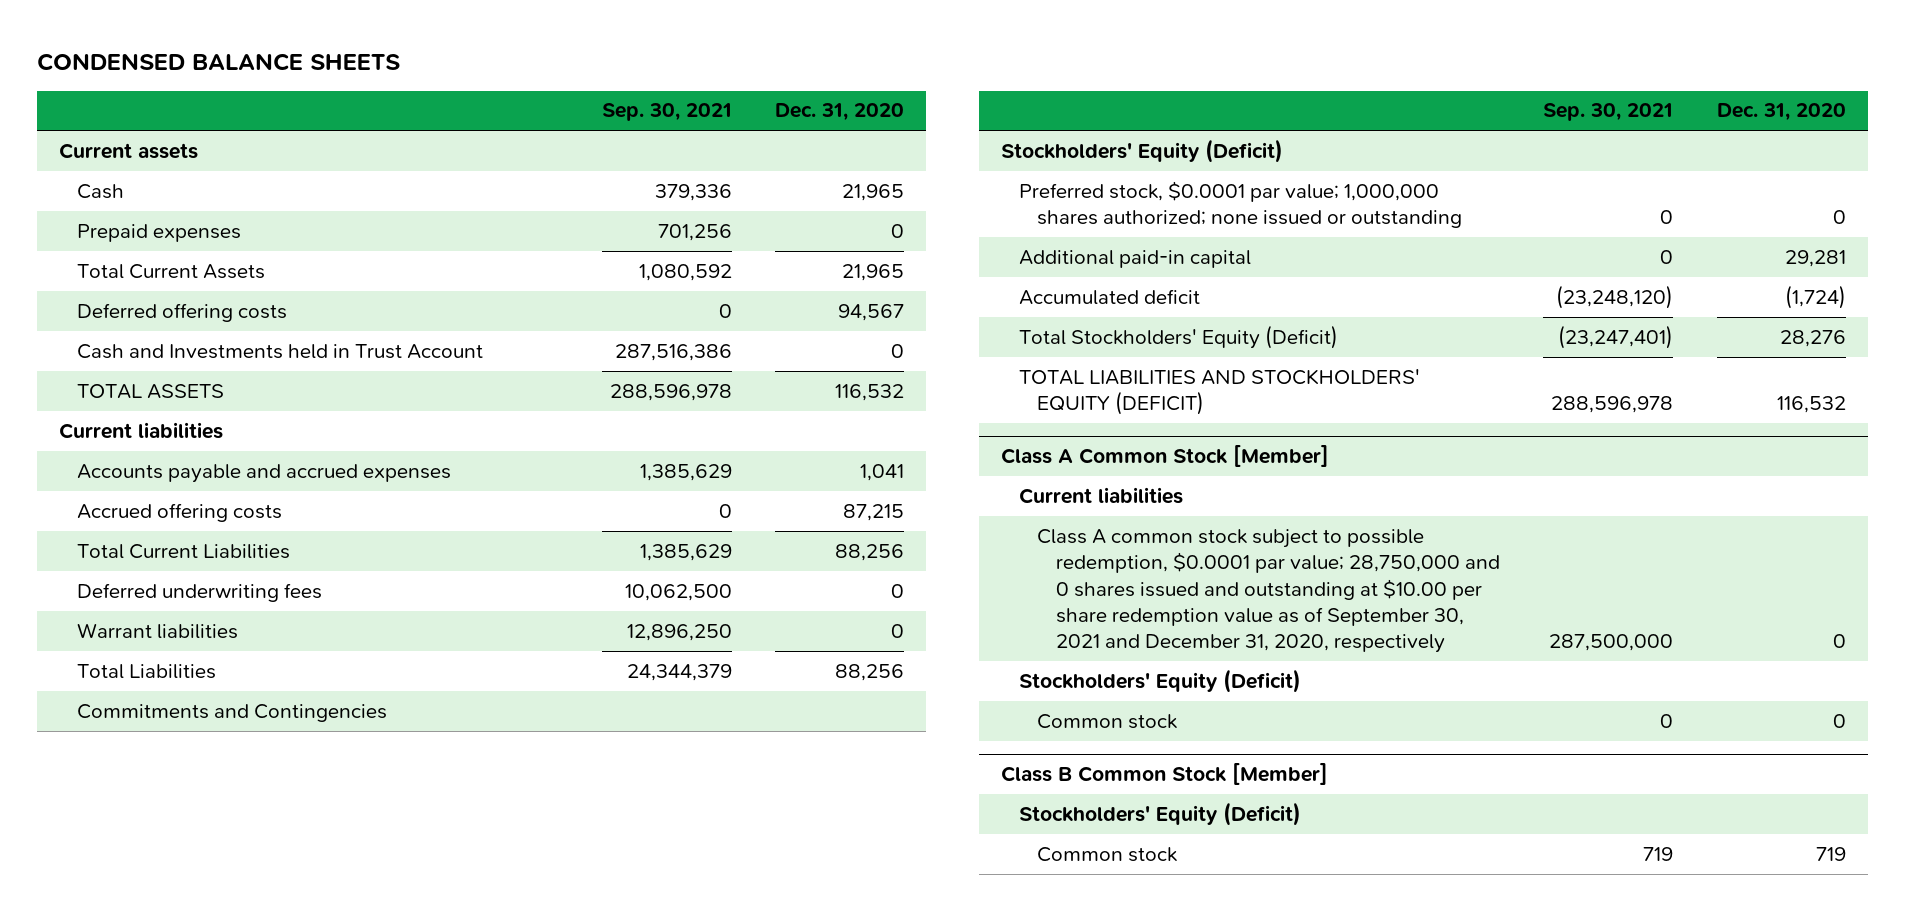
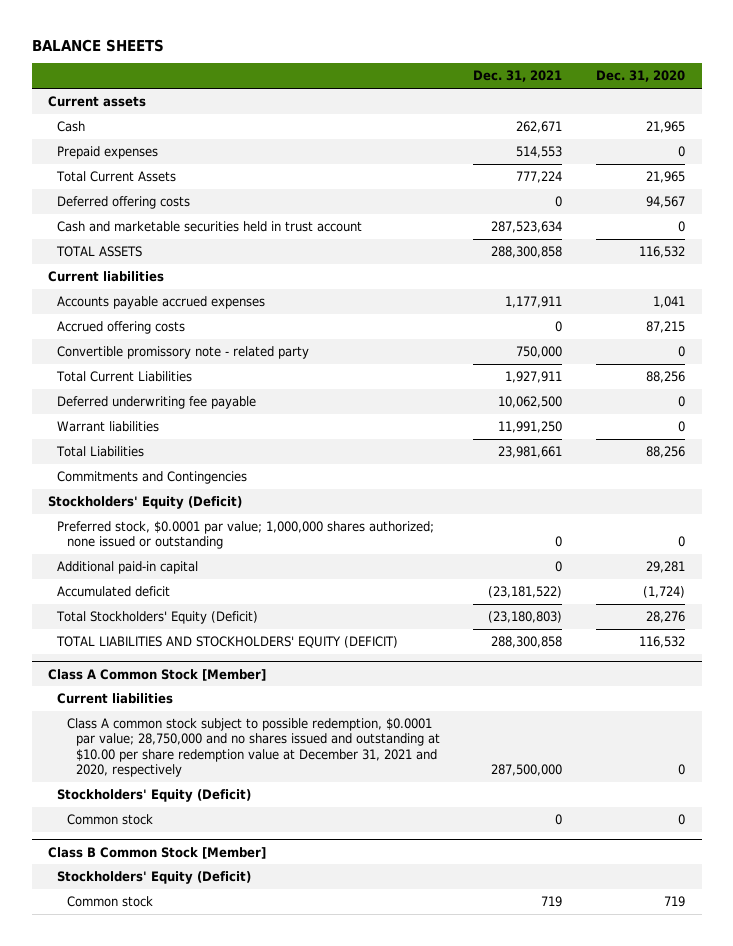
[36,52,400,71] CONDENSED BALANCE SHEETS -> [31,38,164,52] BALANCE SHEETS
[601,103,732,122] Sep. 30, 2021 -> none
none -> [473,70,563,83] Dec. 31, 2021
[77,343,484,359] Cash and Investments held in Trust Account -> [57,220,363,232] Cash and marketable securities held in trust account
[77,463,452,483] Accounts payable and accrued expenses -> [57,295,266,309] Accounts payable accrued expenses
none -> [57,345,310,359] Convertible promissory note - related party
[77,582,323,602] Deferred underwriting fees -> [57,395,257,409] Deferred underwriting fee payable
[1037,528,1500,654] Class A common stock subject to possible redemption, $0.0001 par value; 28,750,000 and 0 shares issued and outstanding at $10.00 per share redemption value as of September 30, 2021 and December 31, 2020, respectively -> [66,717,440,778] Class A common stock subject to possible redemption, $0.0001 par value; 28,750,000 and no shares issued and outstanding at $10.00 per share redemption value at December 31, 2021 and 2020, respectively

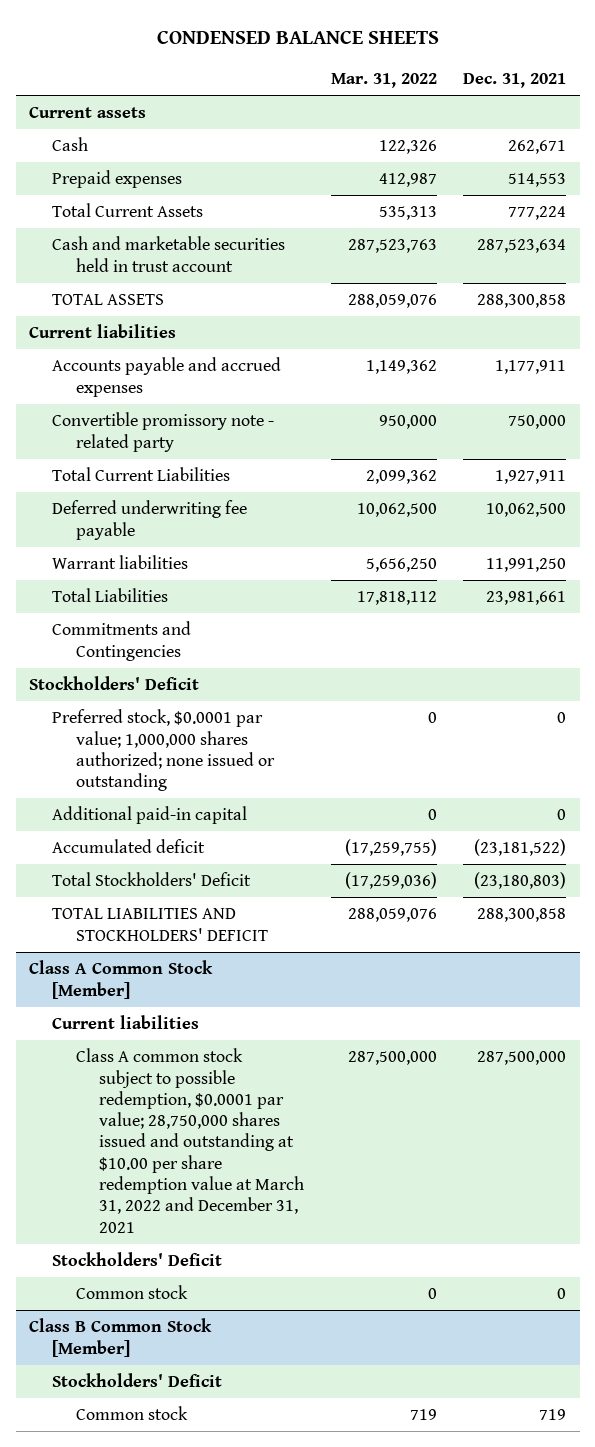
[31,38,164,52] BALANCE SHEETS -> [156,30,439,44] CONDENSED BALANCE SHEETS
[595,70,685,83] Dec. 31, 2020 -> none
none -> [330,72,437,88] Mar. 31, 2022
[57,195,191,209] Deferred offering costs -> none
[57,320,186,334] Accrued offering costs -> none
[57,295,266,309] Accounts payable accrued expenses -> [52,357,282,397] Accounts payable and accrued expenses
[48,495,243,509] Stockholders' Equity (Deficit) -> [29,676,200,691] Stockholders' Deficit
[56,610,259,624] Total Stockholders' Equity (Deficit) -> [52,872,252,887] Total Stockholders' Deficit
[56,635,399,648] TOTAL LIABILITIES AND STOCKHOLDERS' EQUITY (DEFICIT) -> [52,908,268,941] TOTAL LIABILITIES AND STOCKHOLDERS' DEFICIT
[66,717,440,778] Class A common stock subject to possible redemption, $0.0001 par value; 28,750,000 and no shares issued and outstanding at $10.00 per share redemption value at December 31, 2021 and 2020, respectively -> [75,1048,304,1233] Class A common stock subject to possible redemption, $0.0001 par value; 28,750,000 shares issued and outstanding at $10.00 per share redemption value at March 31, 2022 and December 31, 2021
[57,788,252,802] Stockholders' Equity (Deficit) -> [52,1252,223,1267] Stockholders' Deficit
[57,870,252,884] Stockholders' Equity (Deficit) -> [52,1373,223,1388] Stockholders' Deficit

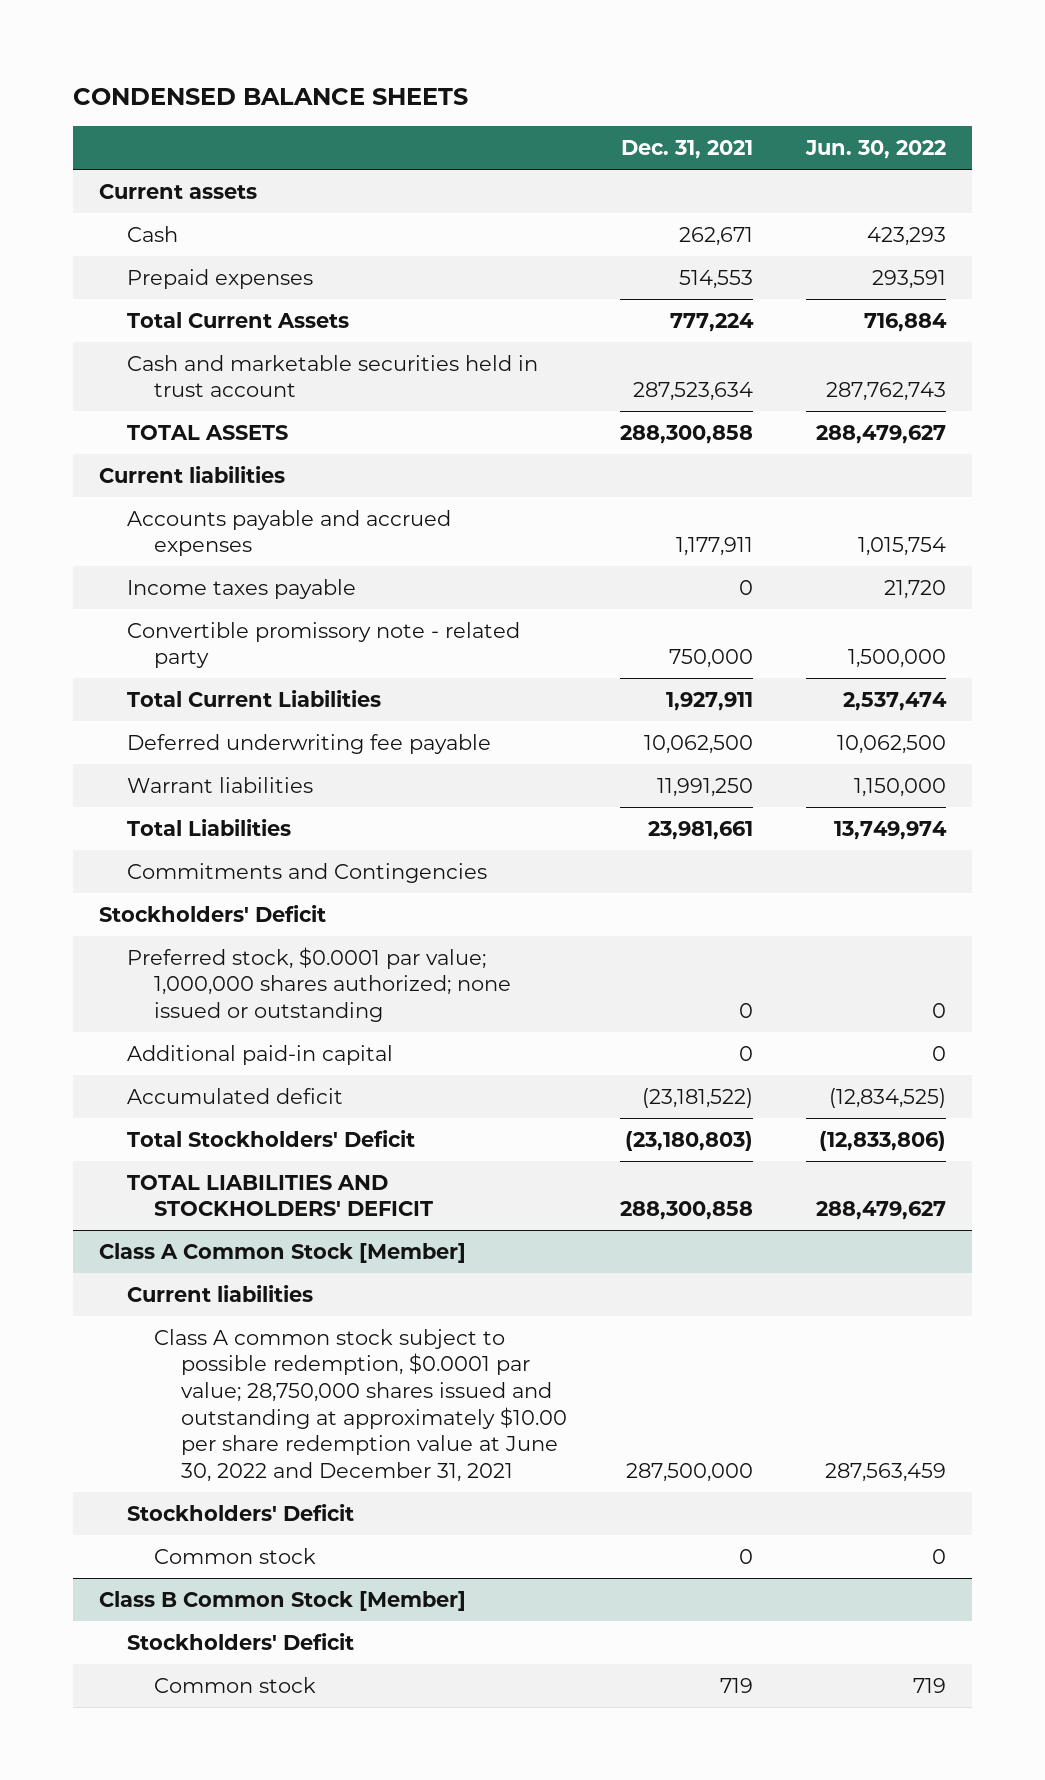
[330,72,437,88] Mar. 31, 2022 -> none
none -> [804,140,946,160] Jun. 30, 2022
none -> [126,578,356,599] Income taxes payable
[75,1048,304,1233] Class A common stock subject to possible redemption, $0.0001 par value; 28,750,000 shares issued and outstanding at $10.00 per share redemption value at March 31, 2022 and December 31, 2021 -> [153,1328,568,1483] Class A common stock subject to possible redemption, $0.0001 par value; 28,750,000 shares issued and outstanding at approximately $10.00 per share redemption value at June 30, 2022 and December 31, 2021

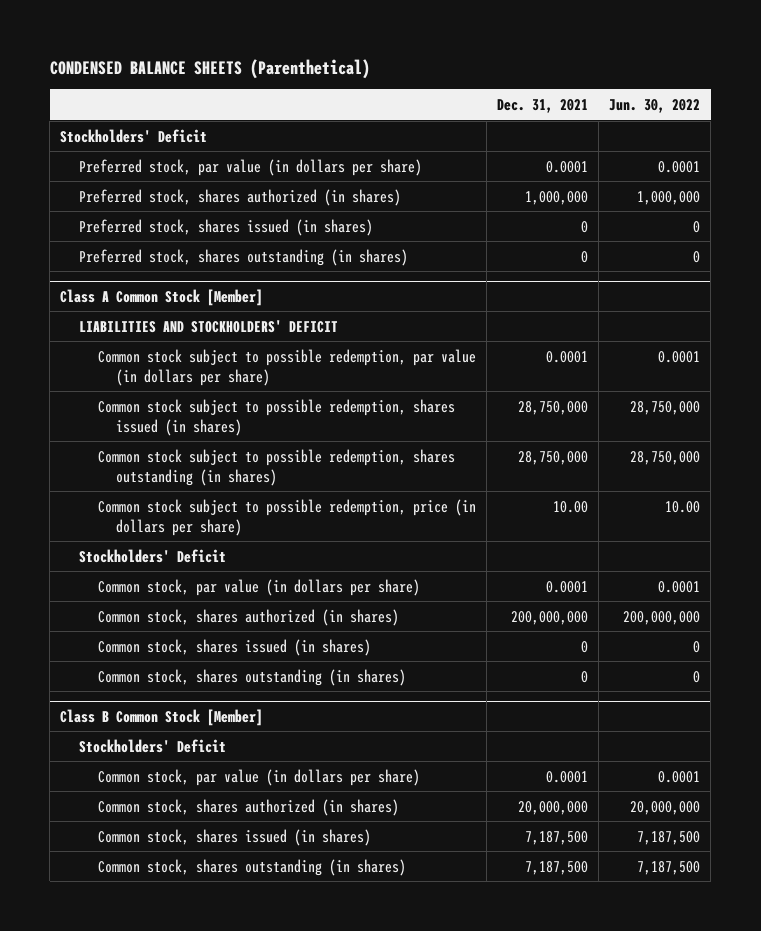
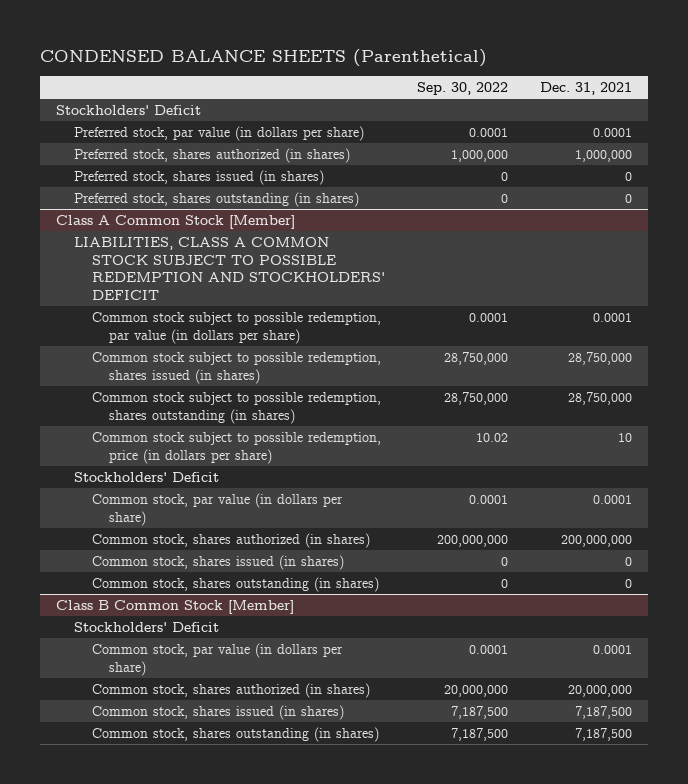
[609,98,701,113] Jun. 30, 2022 -> none
none -> [416,82,508,96] Sep. 30, 2022
[78,319,338,333] LIABILITIES AND STOCKHOLDERS' DEFICIT -> [74,236,385,301] LIABILITIES, CLASS A COMMON STOCK SUBJECT TO POSSIBLE REDEMPTION AND STOCKHOLDERS' DEFICIT
[552,500,588,513] 10.00 -> [617,432,632,442] 10

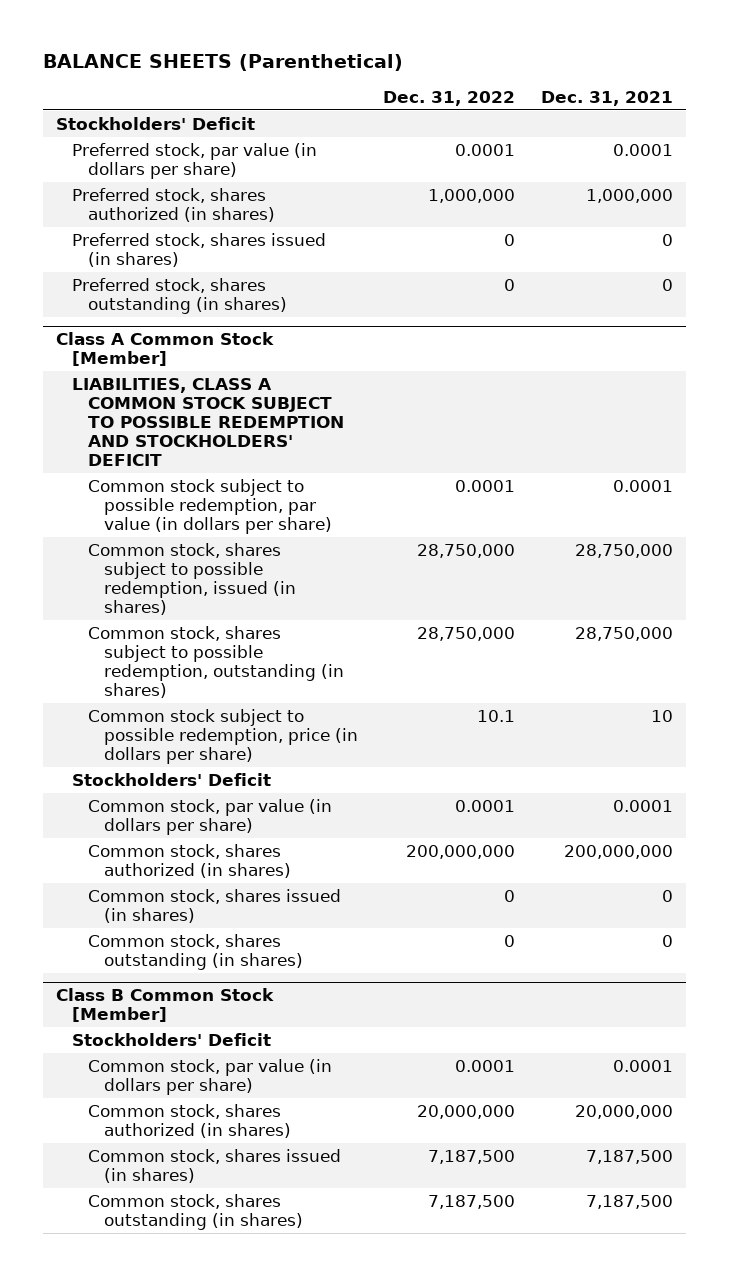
[40,49,488,68] CONDENSED BALANCE SHEETS (Parenthetical) -> [42,54,403,72] BALANCE SHEETS (Parenthetical)
[416,82,508,96] Sep. 30, 2022 -> none
none -> [383,91,516,107] Dec. 31, 2022
[91,351,381,384] Common stock subject to possible redemption, shares issued (in shares) -> [87,542,296,616] Common stock, shares subject to possible redemption, issued (in shares)
[91,391,381,424] Common stock subject to possible redemption, shares outstanding (in shares) -> [87,625,344,699] Common stock, shares subject to possible redemption, outstanding (in shares)

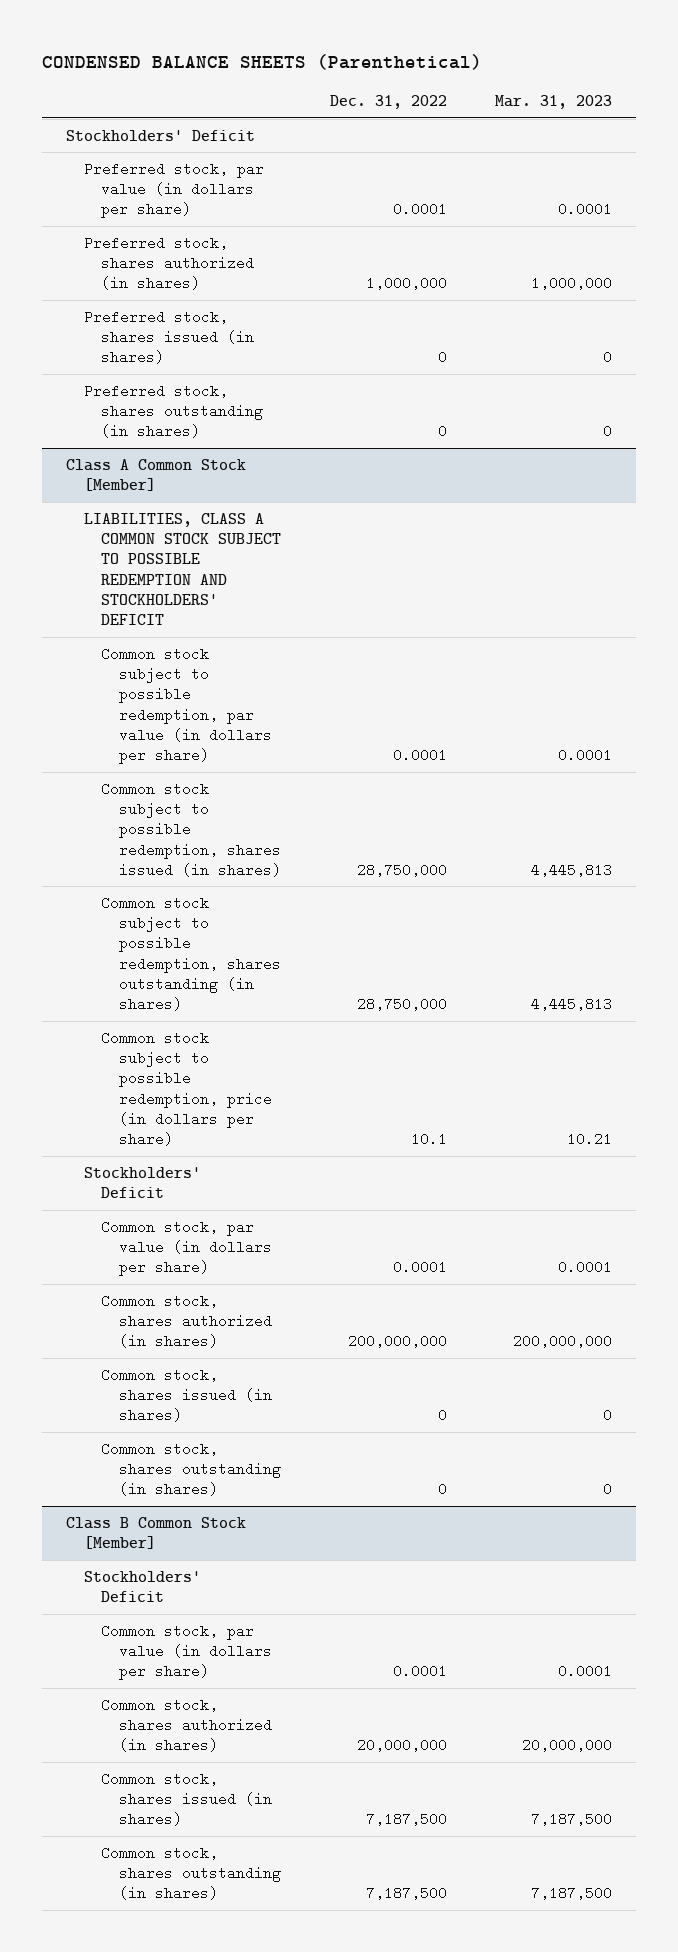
[42,54,403,72] BALANCE SHEETS (Parenthetical) -> [41,53,482,70] CONDENSED BALANCE SHEETS (Parenthetical)
[541,91,674,107] Dec. 31, 2021 -> none
none -> [495,95,613,110] Mar. 31, 2023
[87,542,296,616] Common stock, shares subject to possible redemption, issued (in shares) -> [101,781,282,877] Common stock subject to possible redemption, shares issued (in shares)
[87,625,344,699] Common stock, shares subject to possible redemption, outstanding (in shares) -> [101,895,282,1011] Common stock subject to possible redemption, shares outstanding (in shares)

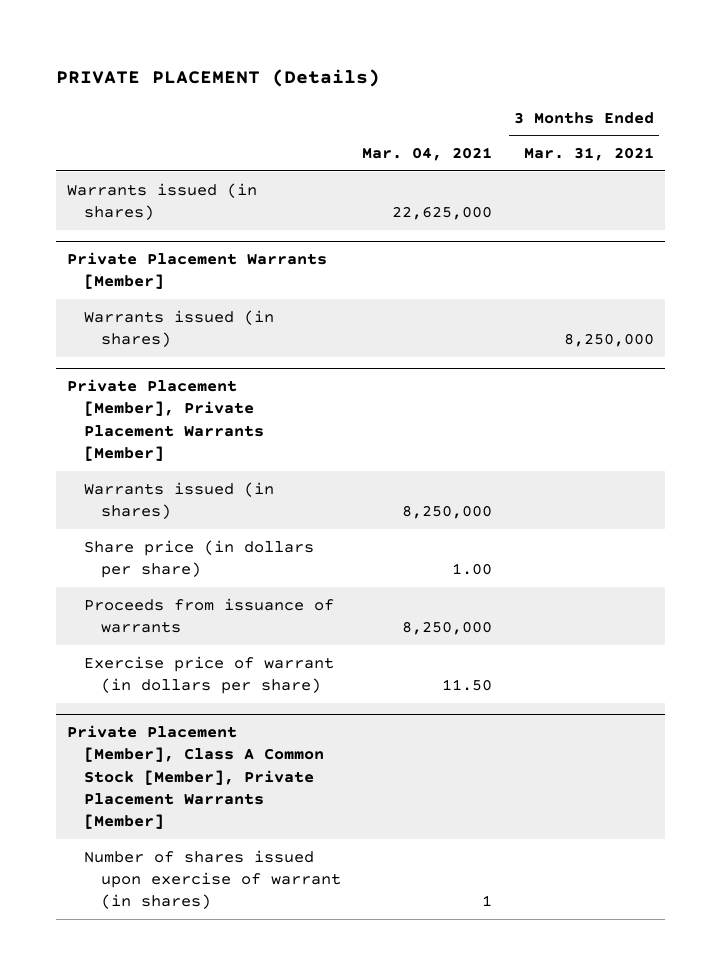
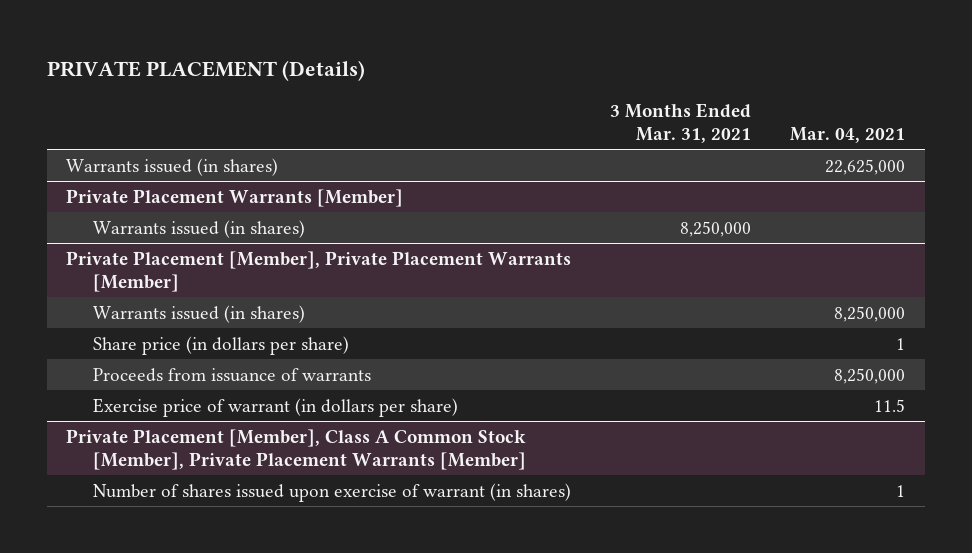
[452,563,493,576] 1.00 -> [896,337,906,350] 1
[442,679,493,692] 11.50 -> [874,398,906,412] 11.5

